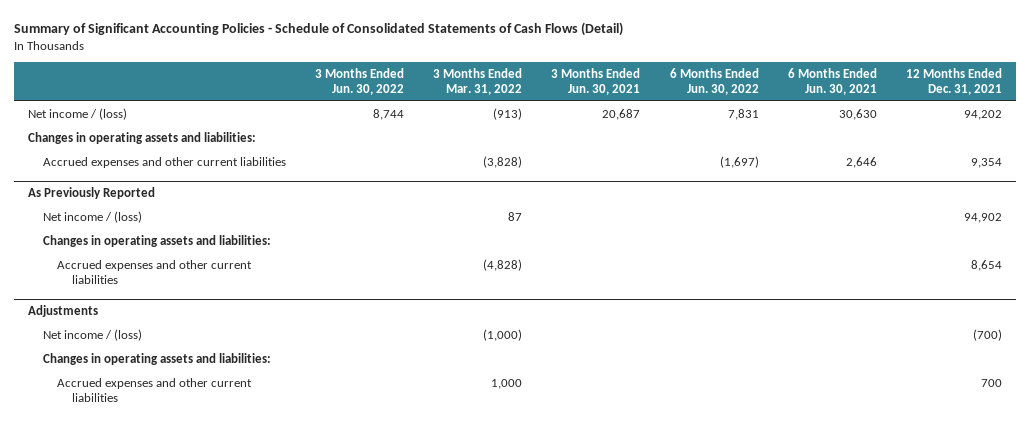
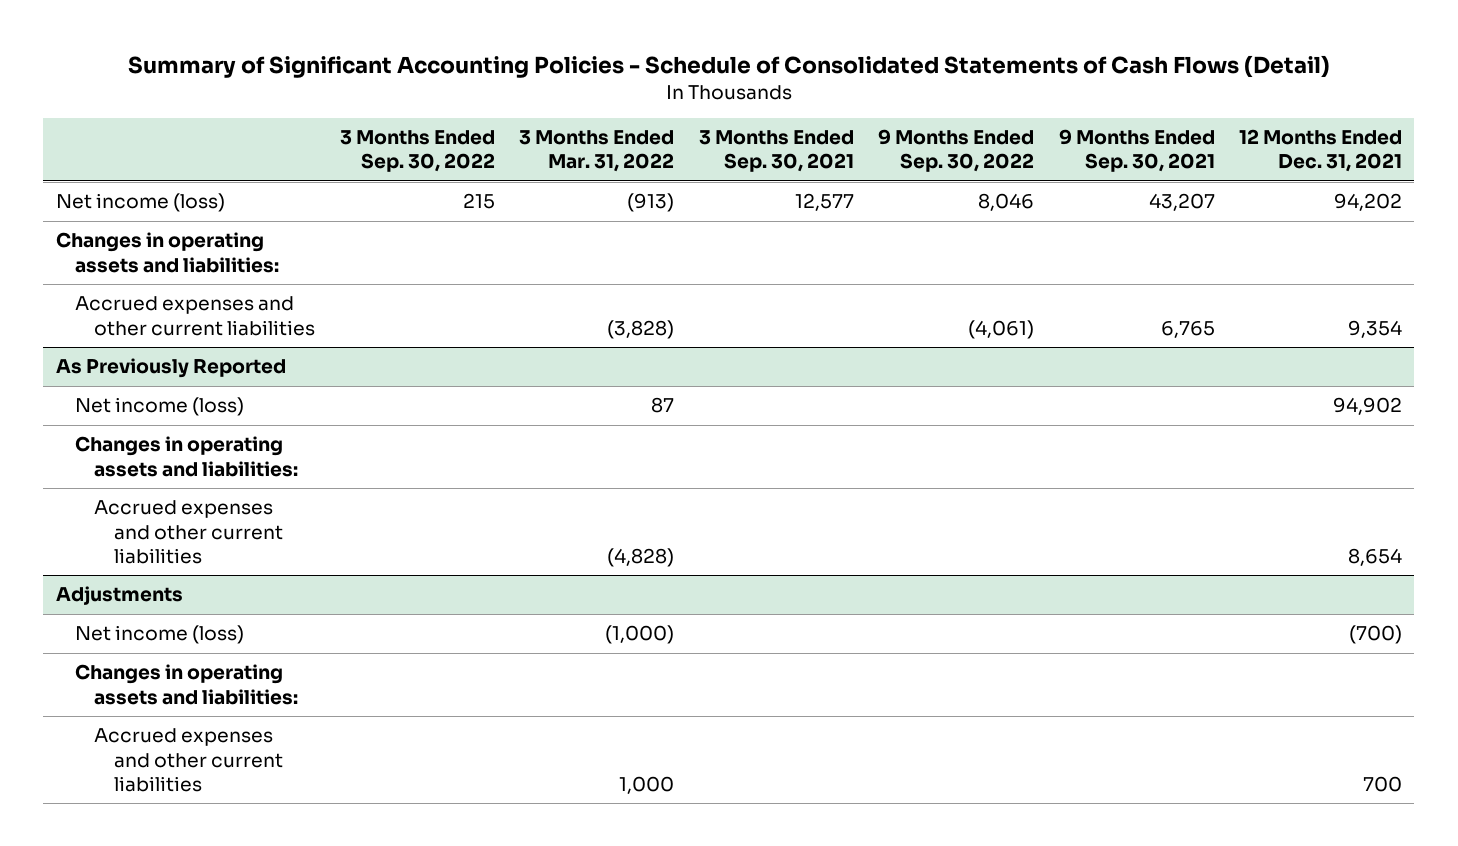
[315,67,405,95] 3 Months Ended Jun. 30, 2022 -> none
[551,67,641,95] 3 Months Ended Jun. 30, 2021 -> none
[669,67,759,95] 6 Months Ended Jun. 30, 2022 -> none
[787,67,877,95] 6 Months Ended Jun. 30, 2021 -> none
none -> [339,130,495,173] 3 Months Ended Sep. 30, 2022
none -> [698,130,854,173] 3 Months Ended Sep. 30, 2021
none -> [878,129,1035,173] 9 Months Ended Sep. 30, 2022
none -> [1058,129,1215,173] 9 Months Ended Sep. 30, 2021
[28,107,128,120] Net income / (loss) -> [55,193,225,213] Net income (loss)
[42,210,142,223] Net income / (loss) -> [75,397,245,417] Net income (loss)
[42,328,142,341] Net income / (loss) -> [75,625,245,645] Net income (loss)

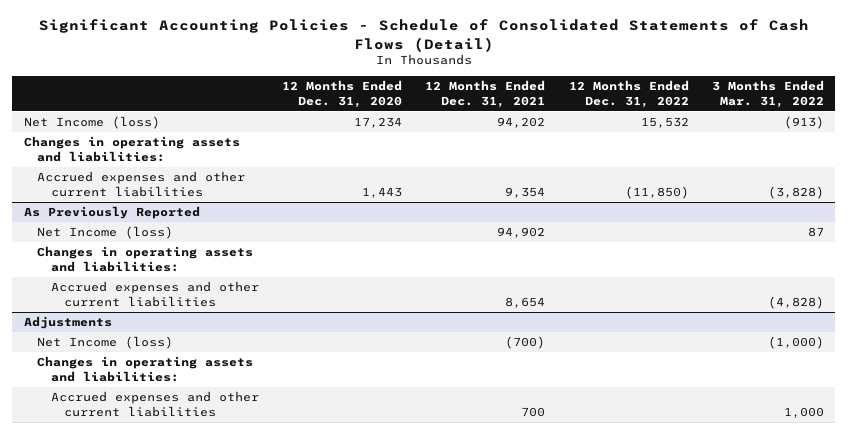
[127,55,1330,79] Summary of Significant Accounting Policies - Schedule of Consolidated Statements of Cash Flows (Detail) -> [38,19,809,52] Significant Accounting Policies - Schedule of Consolidated Statements of Cash Flows (Detail)
[339,130,495,173] 3 Months Ended Sep. 30, 2022 -> none
[698,130,854,173] 3 Months Ended Sep. 30, 2021 -> none
[878,129,1035,173] 9 Months Ended Sep. 30, 2022 -> none
[1058,129,1215,173] 9 Months Ended Sep. 30, 2021 -> none
none -> [282,80,403,108] 12 Months Ended Dec. 31, 2020
none -> [568,80,689,108] 12 Months Ended Dec. 31, 2022
[55,193,225,213] Net income (loss) -> [23,116,160,130] Net Income (loss)
[75,397,245,417] Net income (loss) -> [37,226,174,240] Net Income (loss)
[75,625,245,645] Net income (loss) -> [37,336,174,350] Net Income (loss)

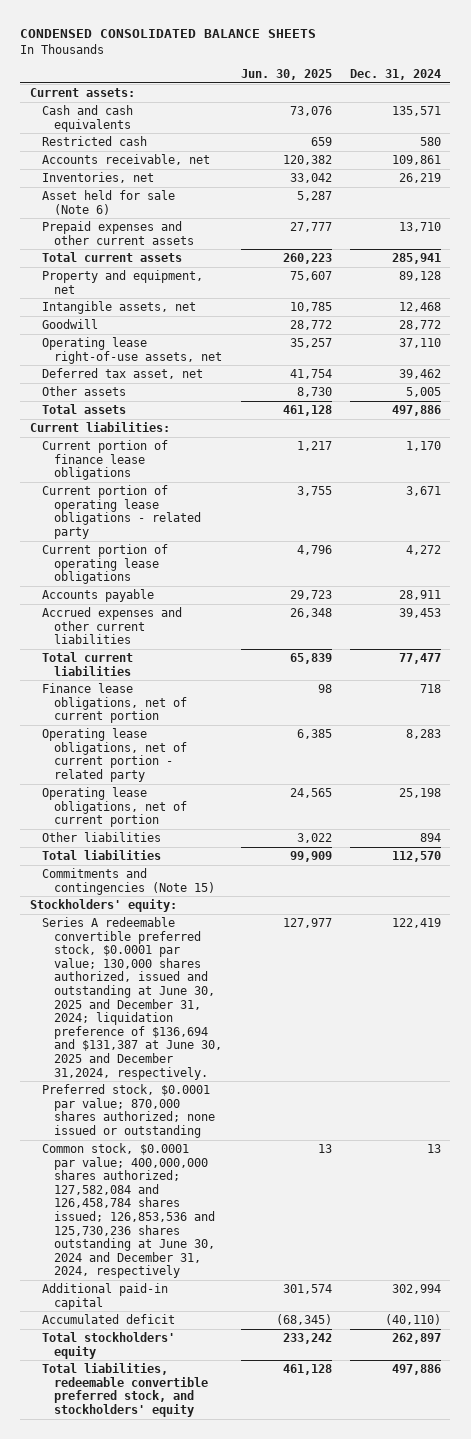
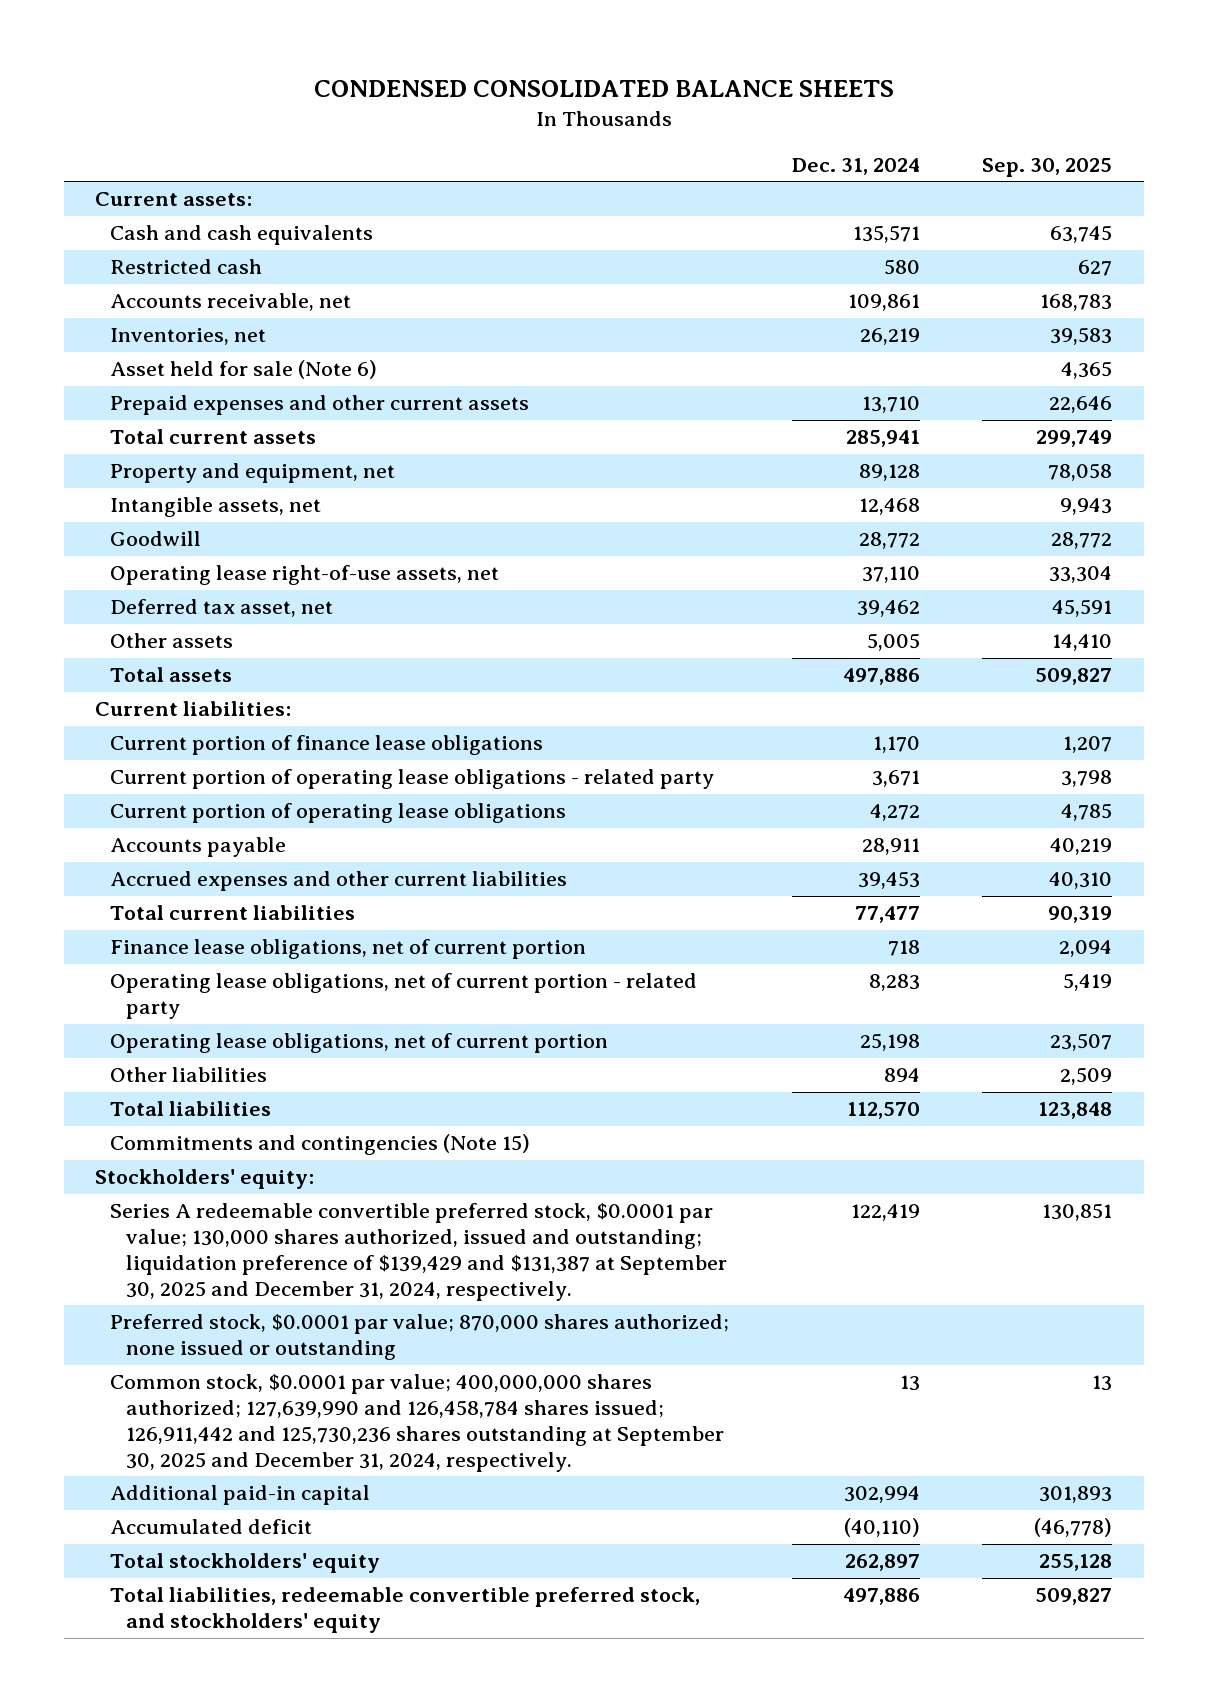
[240,69,332,81] Jun. 30, 2025 -> none
none -> [982,158,1113,178] Sep. 30, 2025
[41,917,223,1080] Series A redeemable convertible preferred stock, $0.0001 par value; 130,000 shares authorized, issued and outstanding at June 30, 2025 and December 31, 2024; liquidation preference of $136,694 and $131,387 at June 30, 2025 and December 31,2024, respectively. -> [110,1203,727,1302] Series A redeemable convertible preferred stock, $0.0001 par value; 130,000 shares authorized, issued and outstanding; liquidation preference of $139,429 and $131,387 at September 30, 2025 and December 31, 2024, respectively.
[41,1143,216,1279] Common stock, $0.0001 par value; 400,000,000 shares authorized; 127,582,084 and 126,458,784 shares issued; 126,853,536 and 125,730,236 shares outstanding at June 30, 2024 and December 31, 2024, respectively -> [110,1374,724,1473] Common stock, $0.0001 par value; 400,000,000 shares authorized; 127,639,990 and 126,458,784 shares issued; 126,911,442 and 125,730,236 shares outstanding at September 30, 2025 and December 31, 2024, respectively.

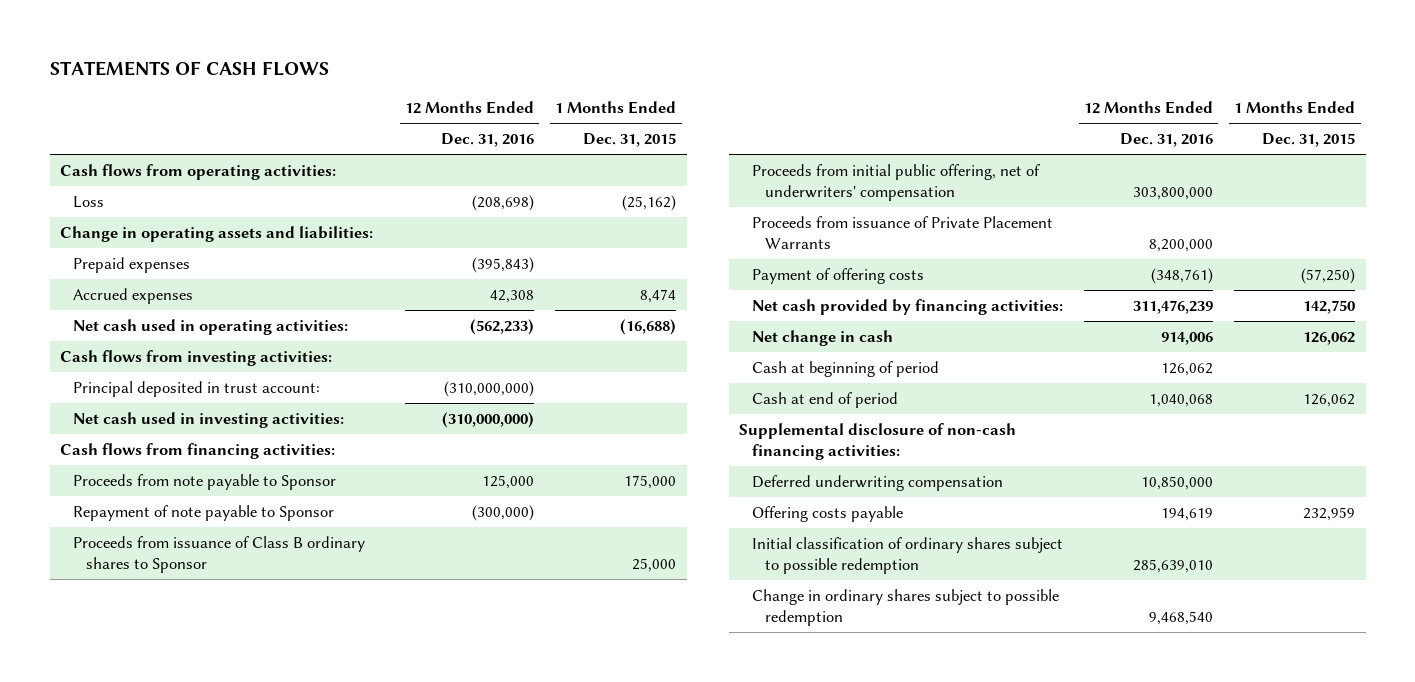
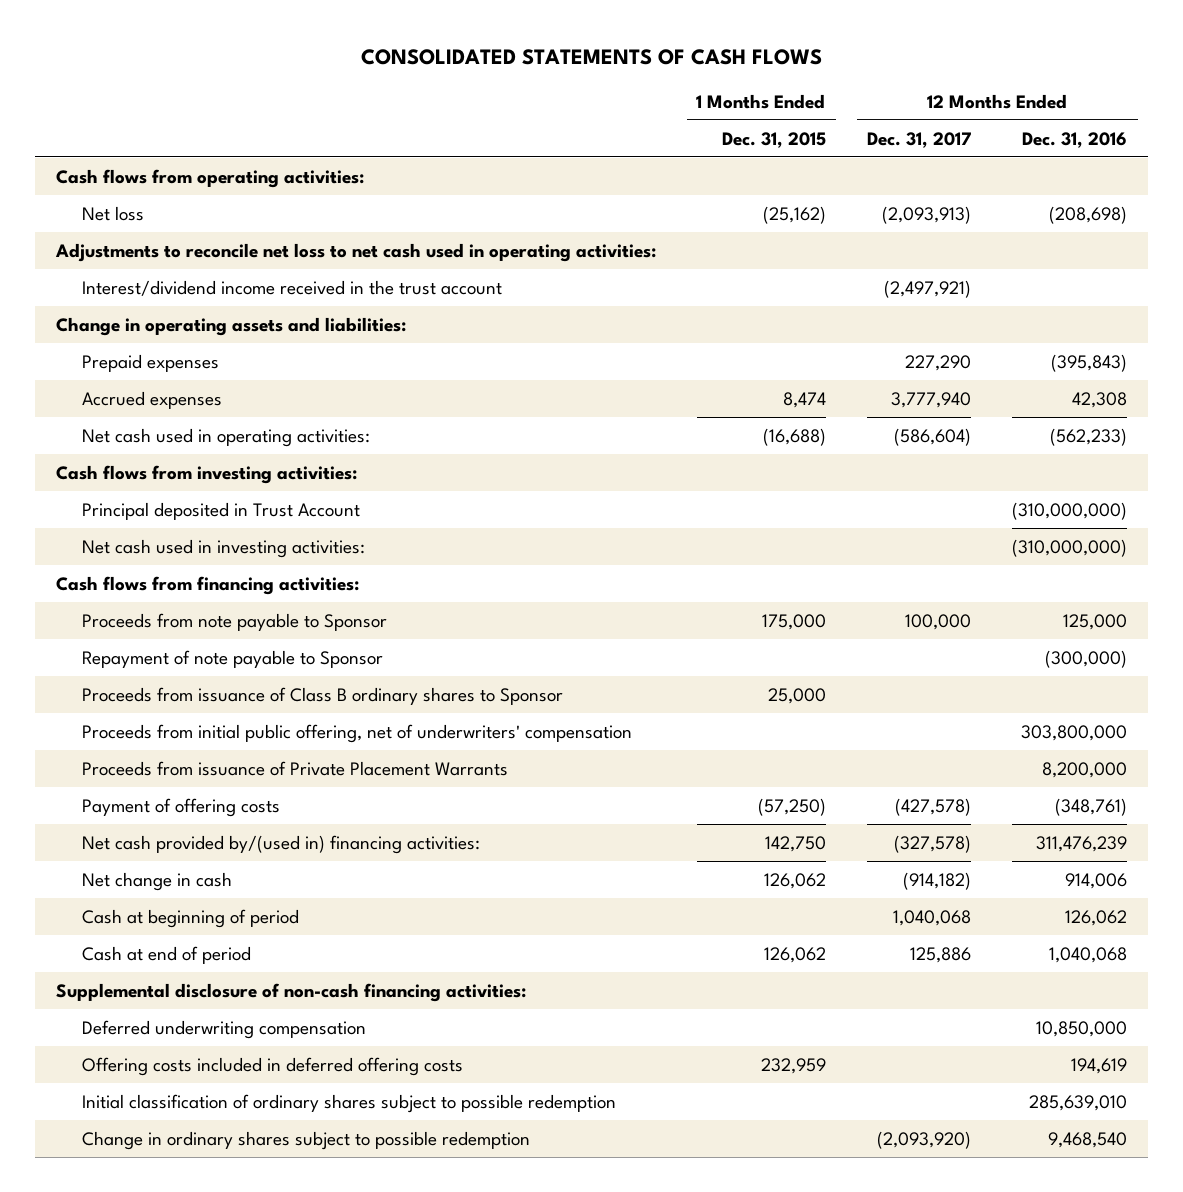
[49,61,329,77] STATEMENTS OF CASH FLOWS -> [360,49,822,66] CONSOLIDATED STATEMENTS OF CASH FLOWS
none -> [867,131,972,148] Dec. 31, 2017
[72,195,104,208] Loss -> [81,205,144,221] Net loss
none -> [54,242,656,262] Adjustments to reconcile net loss to net cash used in operating activities:
none -> [81,279,502,296] Interest/dividend income received in the trust account
[72,380,320,397] Principal deposited in trust account: -> [81,501,360,520] Principal deposited in Trust Account
[751,298,1063,315] Net cash provided by financing activities: -> [81,834,480,854] Net cash provided by/(used in) financing activities:
[751,505,903,522] Offering costs payable -> [81,1056,463,1076] Offering costs included in deferred offering costs

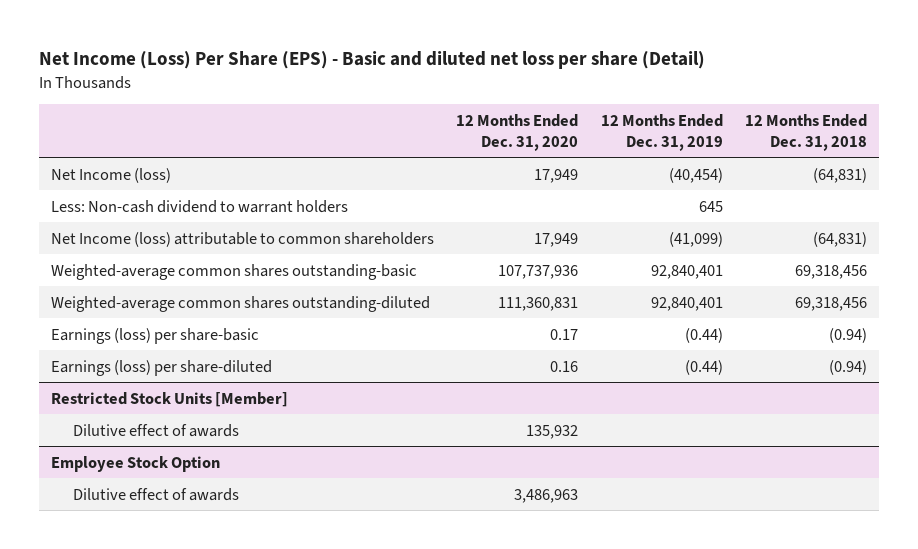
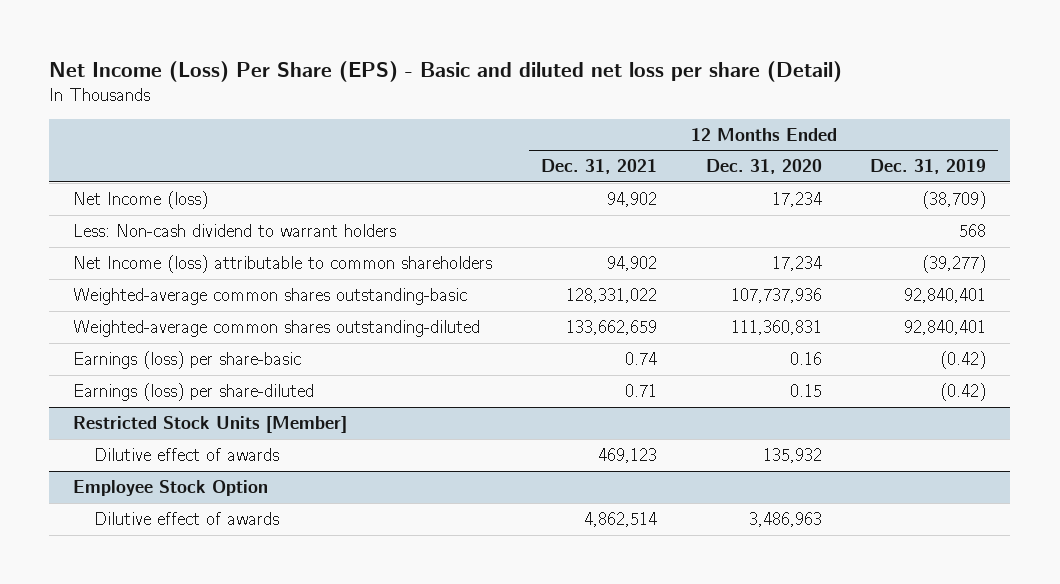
[745,113,868,151] 12 Months Ended Dec. 31, 2018 -> none
none -> [540,159,657,175] Dec. 31, 2021
[534,168,579,183] 17,949 -> [771,191,822,207] 17,234
[668,167,723,183] (40,454) -> [922,190,987,209] (38,709)
[698,200,723,212] 645 -> [959,223,987,237] 568
[534,232,579,247] 17,949 -> [771,255,822,271] 17,234
[668,231,723,247] (41,099) -> [922,254,987,273] (39,277)
[550,328,579,340] 0.17 -> [789,351,822,365] 0.16
[684,327,723,343] (0.44) -> [940,350,987,369] (0.42)
[550,360,579,372] 0.16 -> [789,383,822,397] 0.15
[684,359,723,375] (0.44) -> [940,382,987,401] (0.42)

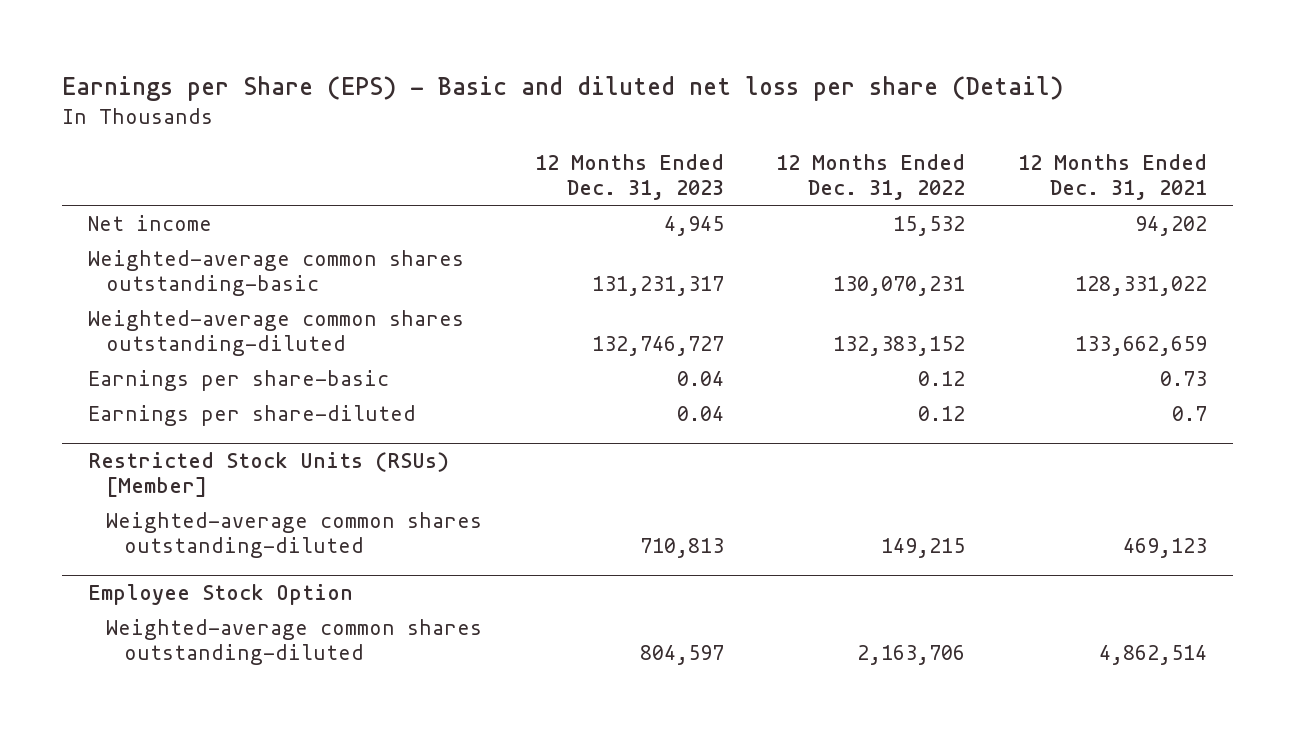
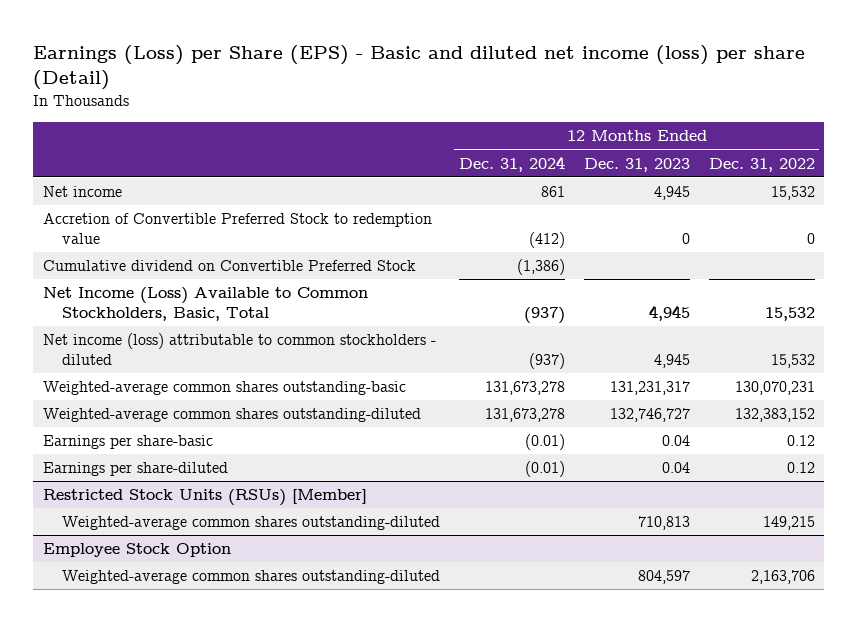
[61,75,1063,101] Earnings per Share (EPS) - Basic and diluted net loss per share (Detail) -> [33,44,806,90] Earnings (Loss) per Share (EPS) - Basic and diluted net income (loss) per share (Detail)
[1017,153,1207,201] 12 Months Ended Dec. 31, 2021 -> none
none -> [459,155,566,172] Dec. 31, 2024
none -> [42,213,432,244] Accretion of Convertible Preferred Stock to redemption value
none -> [42,260,416,272] Cumulative dividend on Convertible Preferred Stock
none -> [42,287,368,321] Net Income (Loss) Available to Common Stockholders, Basic, Total
none -> [42,333,436,365] Net income (loss) attributable to common stockholders - diluted

